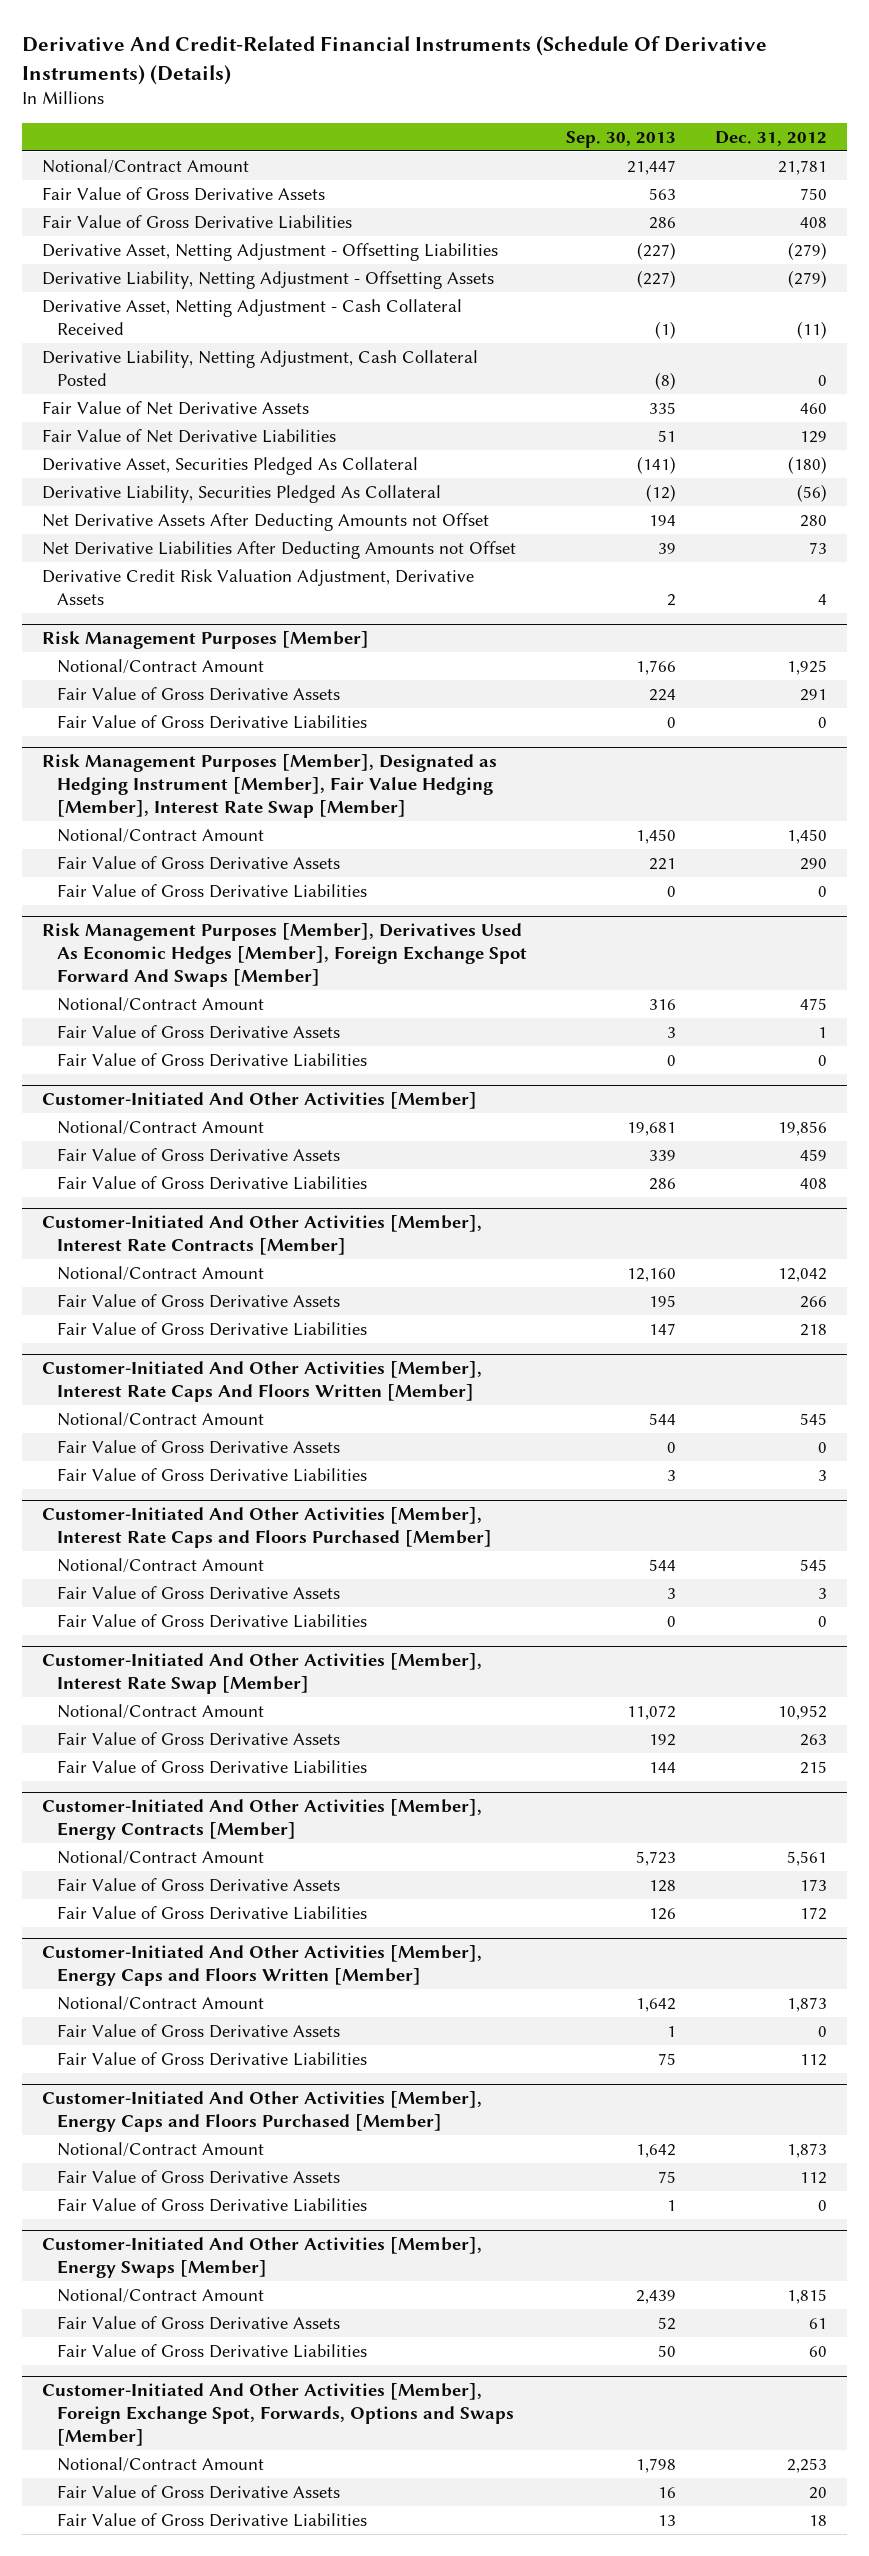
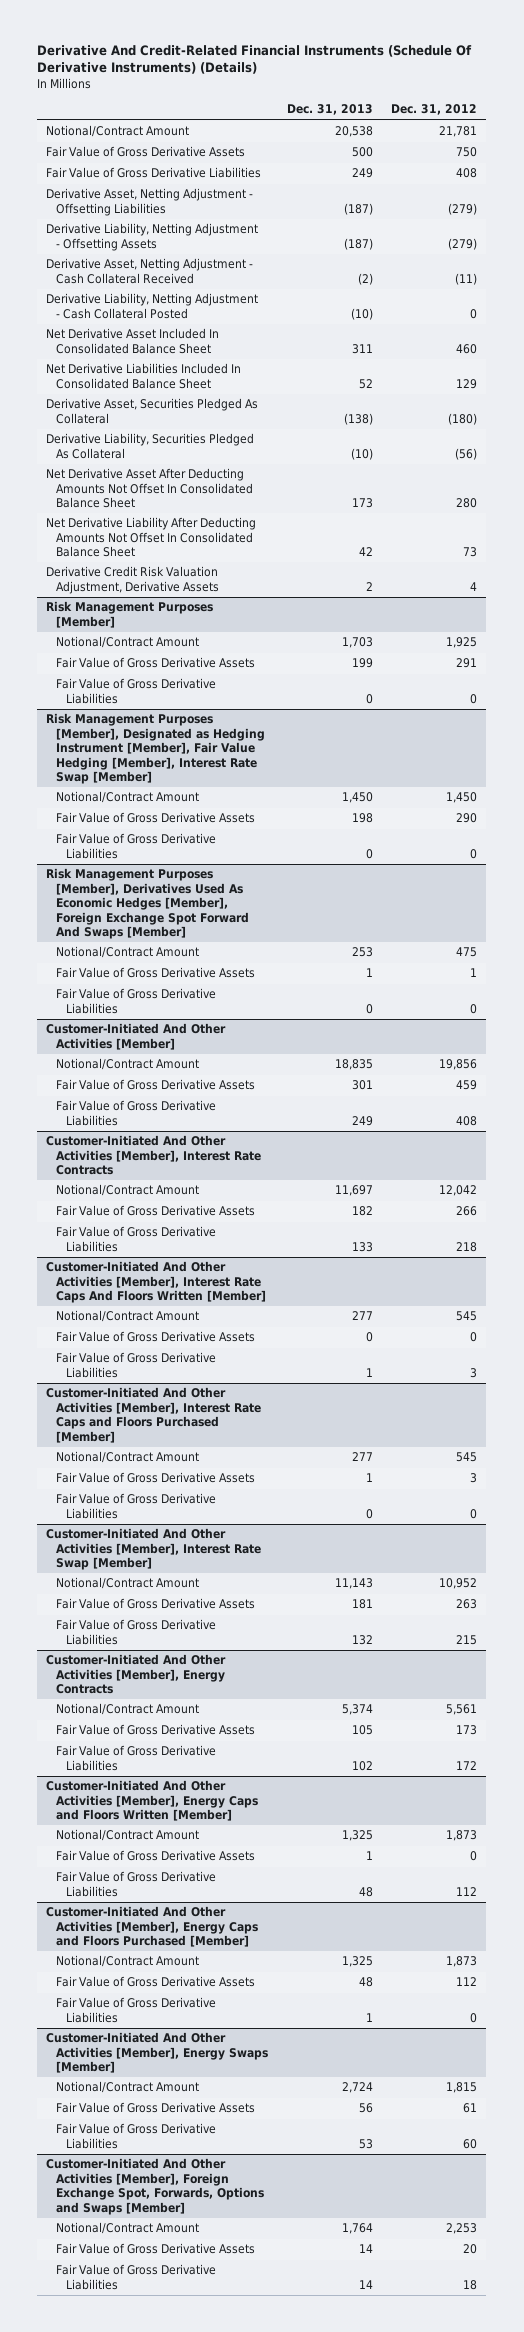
[565,130,676,148] Sep. 30, 2013 -> none
none -> [286,104,373,116] Dec. 31, 2013
[42,400,310,415] Fair Value of Net Derivative Assets -> none
[42,349,479,386] Derivative Liability, Netting Adjustment, Cash Collateral Posted -> [46,293,259,319] Derivative Liability, Netting Adjustment - Cash Collateral Posted
none -> [46,328,220,354] Net Derivative Asset Included In Consolidated Balance Sheet
[42,428,337,443] Fair Value of Net Derivative Liabilities -> [46,363,242,389] Net Derivative Liabilities Included In Consolidated Balance Sheet
[42,512,490,531] Net Derivative Assets After Deducting Amounts not Offset -> [46,468,254,509] Net Derivative Asset After Deducting Amounts Not Offset In Consolidated Balance Sheet
[42,540,517,559] Net Derivative Liabilities After Deducting Amounts not Offset -> [46,517,257,558] Net Derivative Liability After Deducting Amounts Not Offset In Consolidated Balance Sheet
[42,1215,483,1256] Customer-Initiated And Other Activities [Member], Interest Rate Contracts [Member] -> [46,1135,262,1176] Customer-Initiated And Other Activities [Member], Interest Rate Contracts
[42,1799,483,1841] Customer-Initiated And Other Activities [Member], Energy Contracts [Member] -> [46,1654,227,1695] Customer-Initiated And Other Activities [Member], Energy Contracts

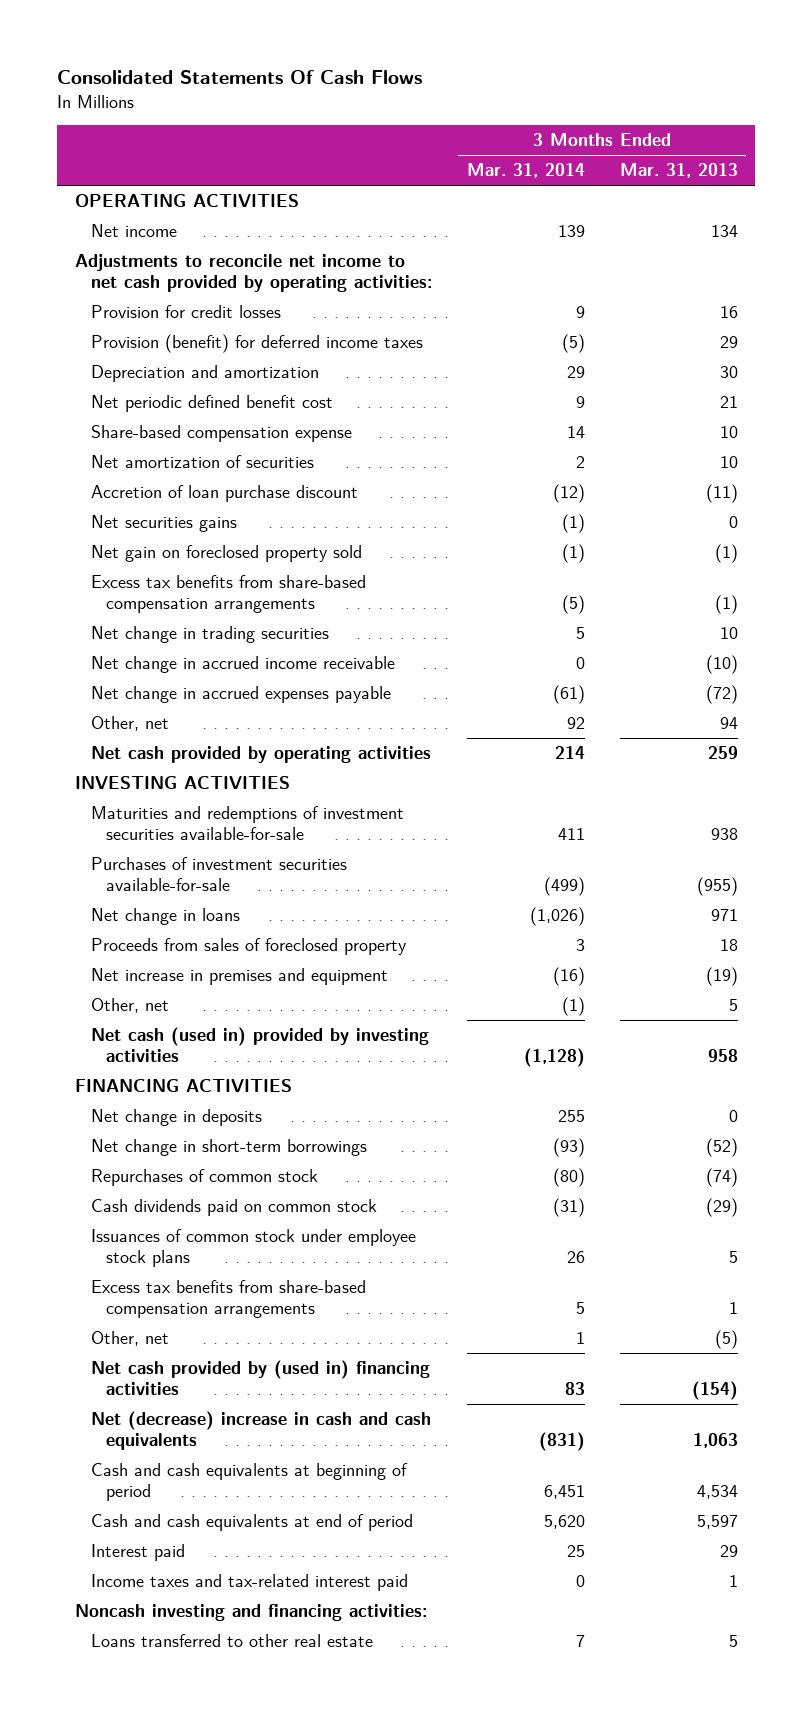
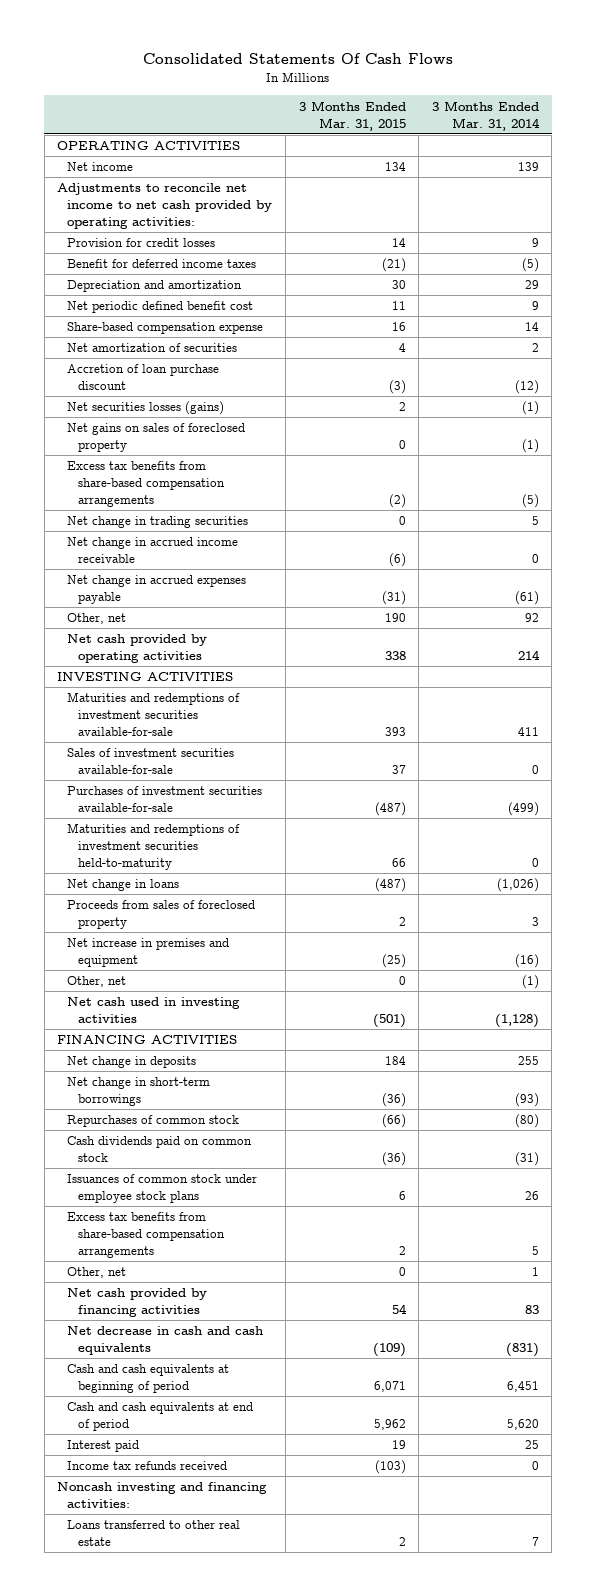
[619,163,738,179] Mar. 31, 2013 -> none
none -> [298,100,406,131] 3 Months Ended Mar. 31, 2015
[90,334,423,354] Provision (benefit) for deferred income taxes -> [67,259,257,269] Benefit for deferred income taxes
[90,515,237,533] Net securities gains -> [67,401,225,416] Net securities losses (gains)
[90,545,362,563] Net gain on foreclosed property sold -> [67,423,246,453] Net gains on sales of foreclosed property
none -> [67,748,235,775] Sales of investment securities available-for-sale
none -> [67,823,241,870] Maturities and redemptions of investment securities held-to-maturity
[90,1027,429,1062] Net cash (used in) provided by investing activities -> [67,997,241,1024] Net cash used in investing activities
[90,1360,430,1395] Net cash provided by (used in) financing activities -> [67,1288,208,1318] Net cash provided by financing activities
[90,1411,431,1450] Net (decrease) increase in cash and cash equivalents -> [67,1326,264,1356] Net decrease in cash and cash equivalents
[90,1574,408,1592] Income taxes and tax-related interest paid -> [67,1461,228,1471] Income tax refunds received

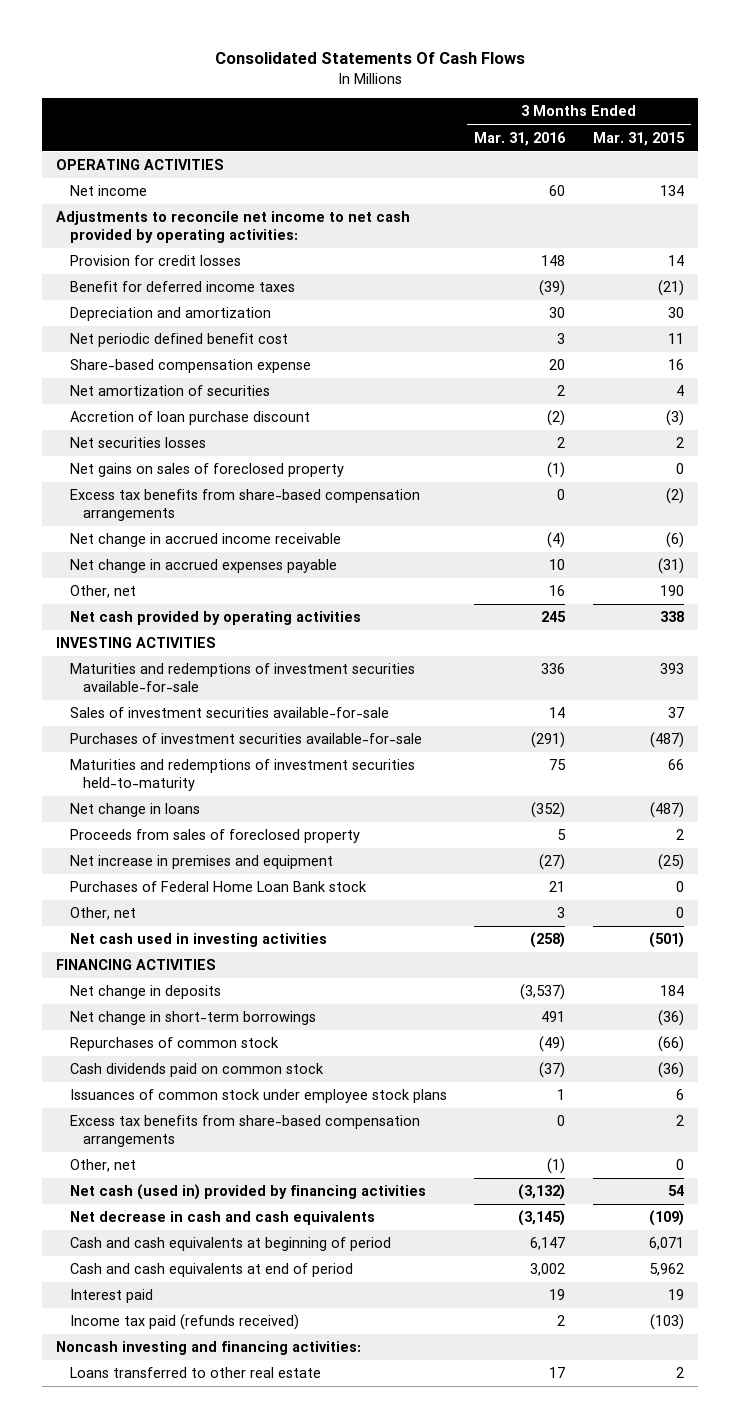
[431,100,540,131] 3 Months Ended Mar. 31, 2014 -> none
none -> [474,131,567,146] Mar. 31, 2016
[67,401,225,416] Net securities losses (gains) -> [69,437,206,449] Net securities losses
[67,516,249,529] Net change in trading securities -> none
none -> [69,881,367,893] Purchases of Federal Home Loan Bank stock
[67,1288,208,1318] Net cash provided by financing activities -> [69,1184,426,1201] Net cash (used in) provided by financing activities
[67,1461,228,1471] Income tax refunds received -> [69,1314,299,1331] Income tax paid (refunds received)

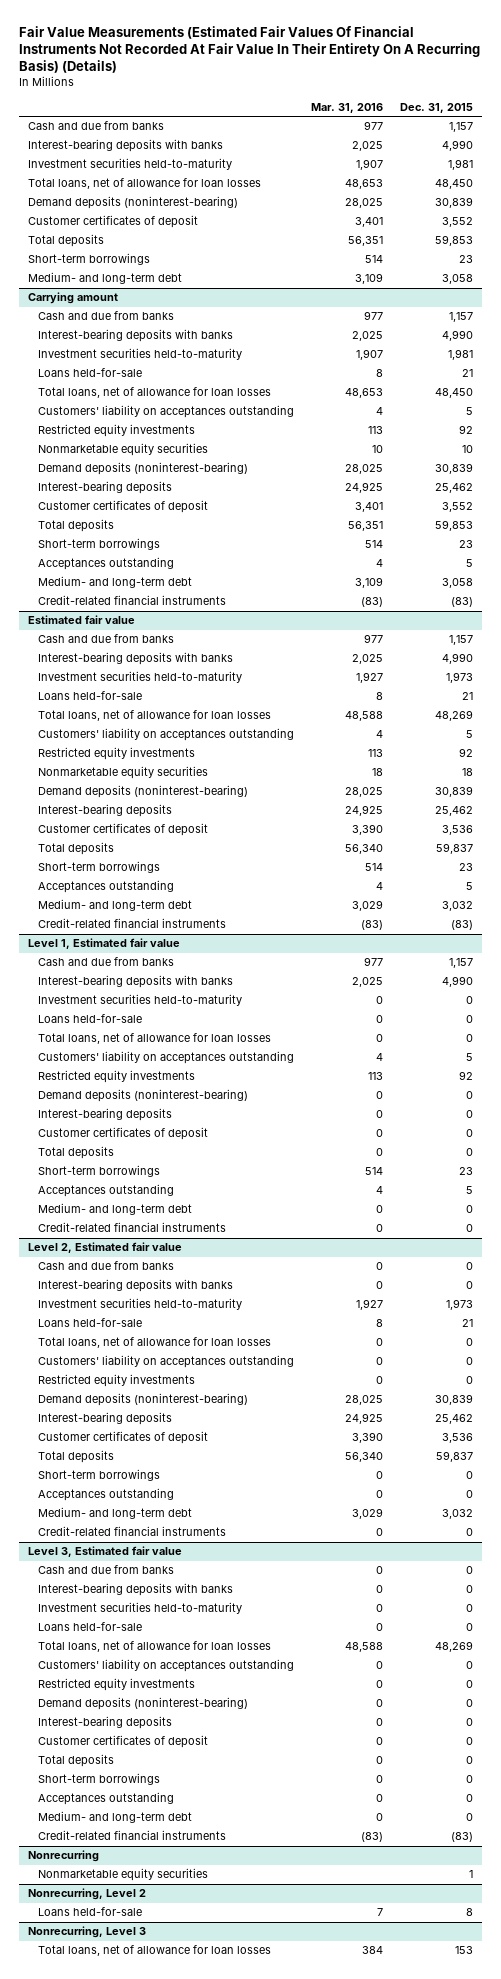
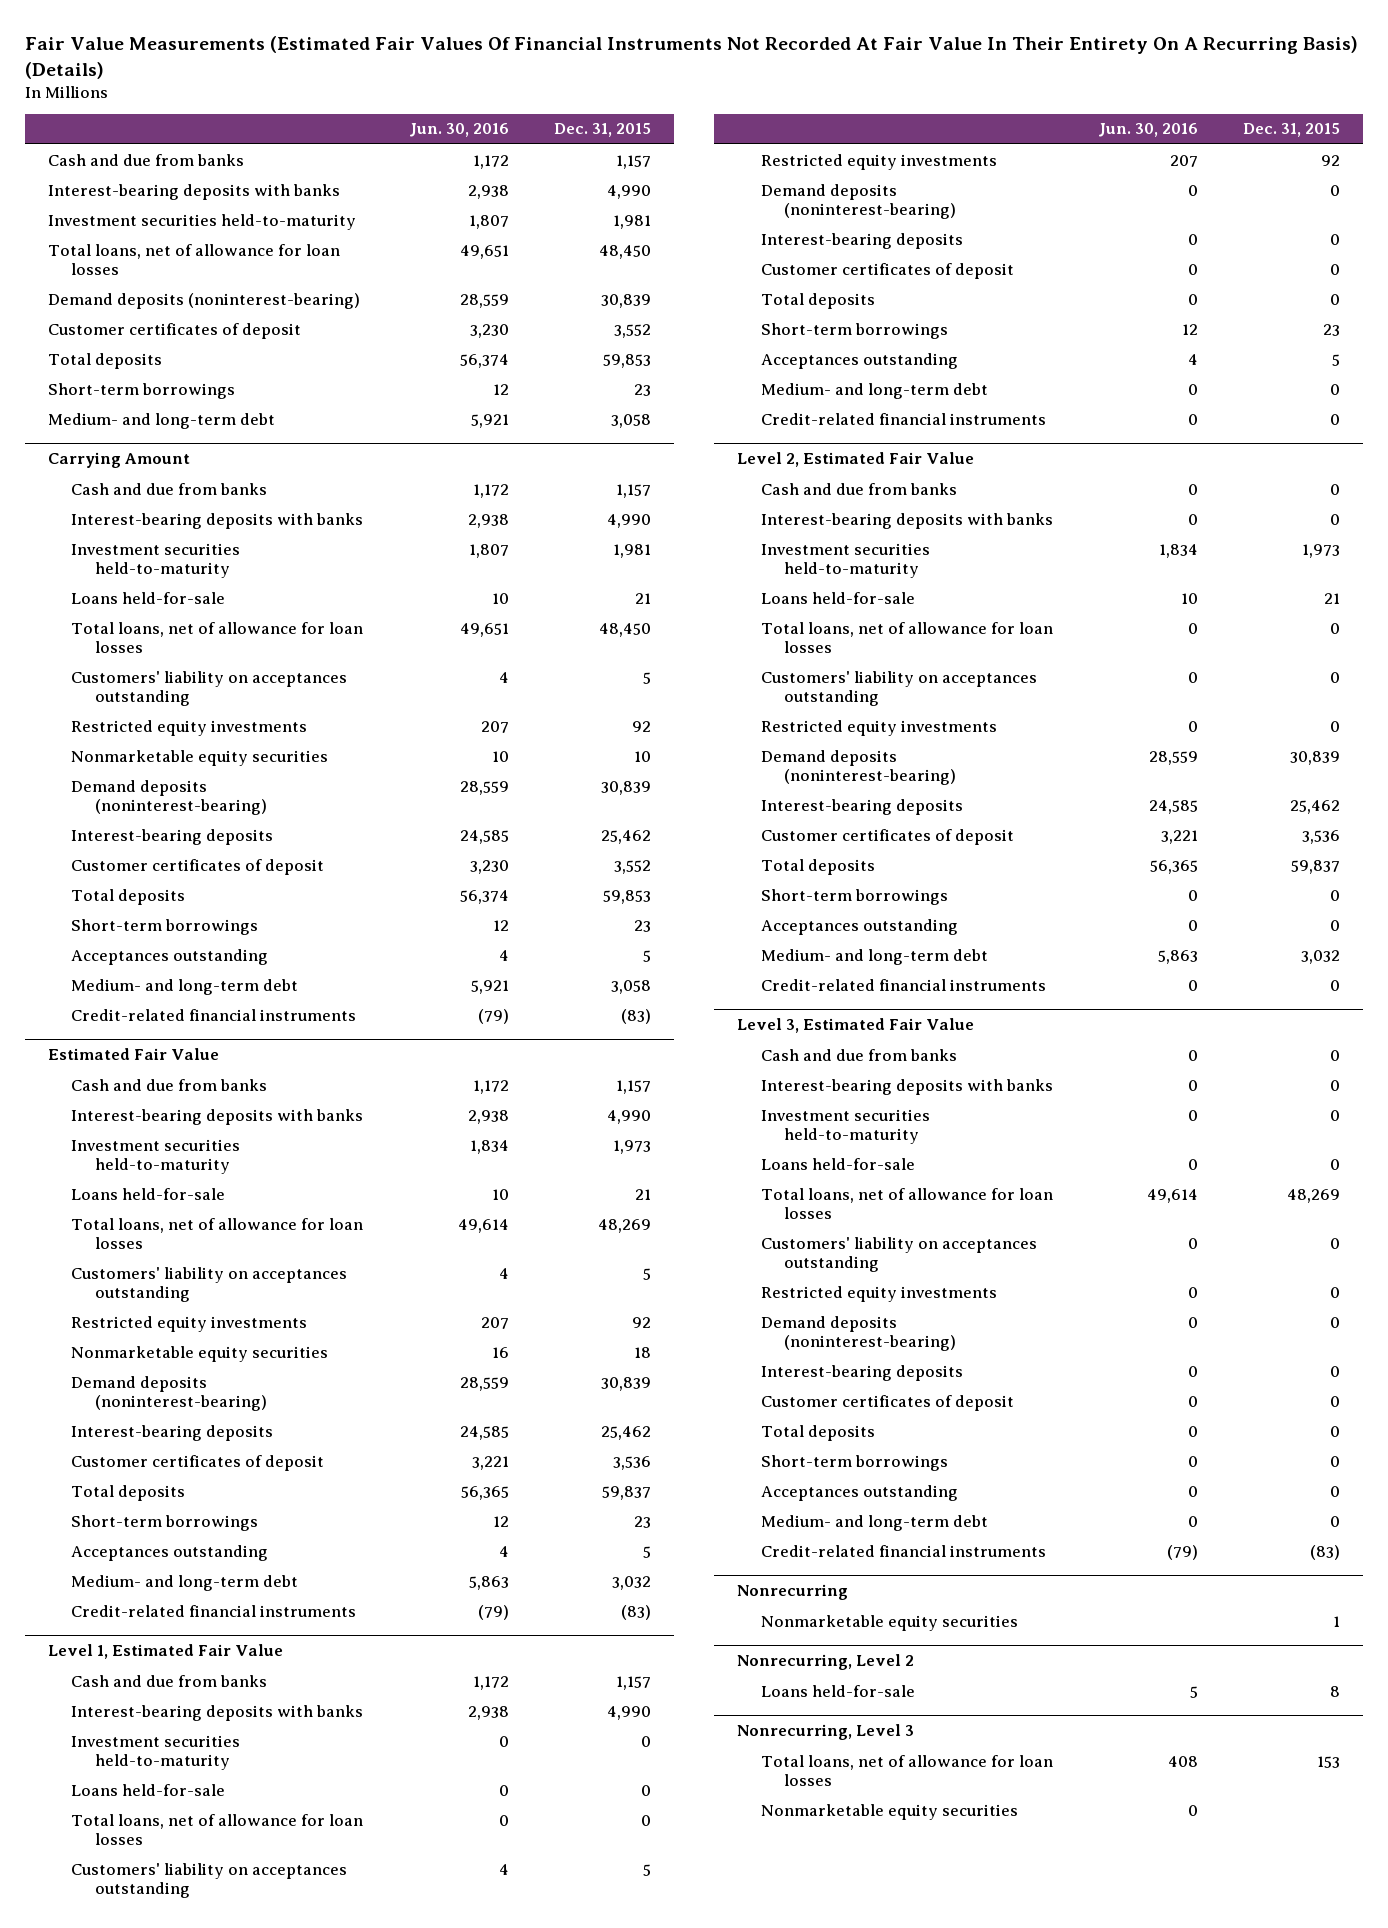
[310,103,383,114] Mar. 31, 2016 -> none
none -> [408,123,509,138] Jun. 30, 2016
[27,292,118,305] Carrying amount -> [47,452,190,469] Carrying Amount
[27,615,135,625] Estimated fair value -> [47,1048,219,1061] Estimated Fair Value
[27,938,180,950] Level 1, Estimated fair value -> [47,1644,283,1660] Level 1, Estimated Fair Value
[27,1242,182,1254] Level 2, Estimated fair value -> [737,452,975,468] Level 2, Estimated Fair Value
[27,1546,182,1558] Level 3, Estimated fair value -> [737,1018,975,1034] Level 3, Estimated Fair Value
none -> [760,1803,1018,1820] Nonmarketable equity securities

